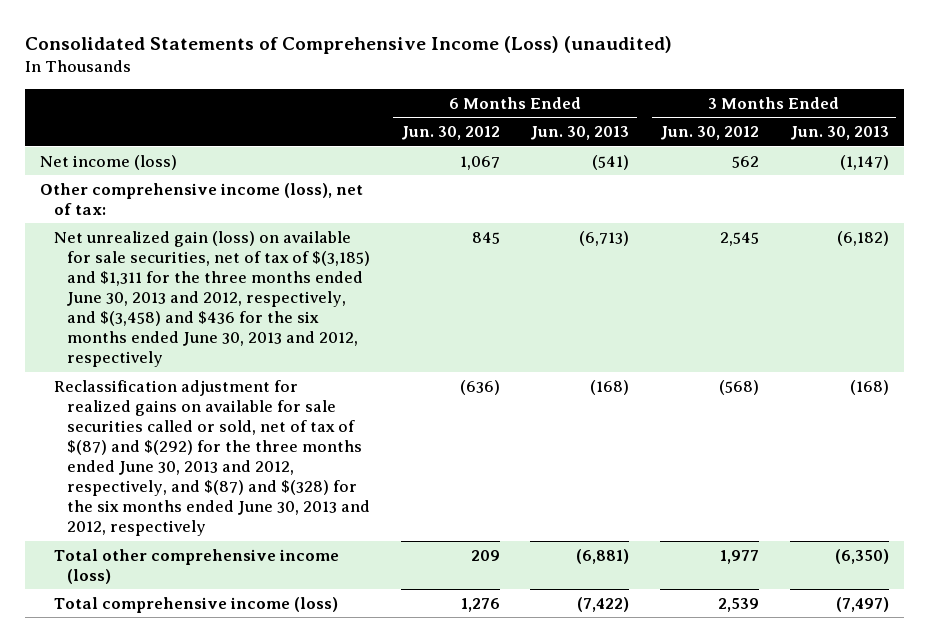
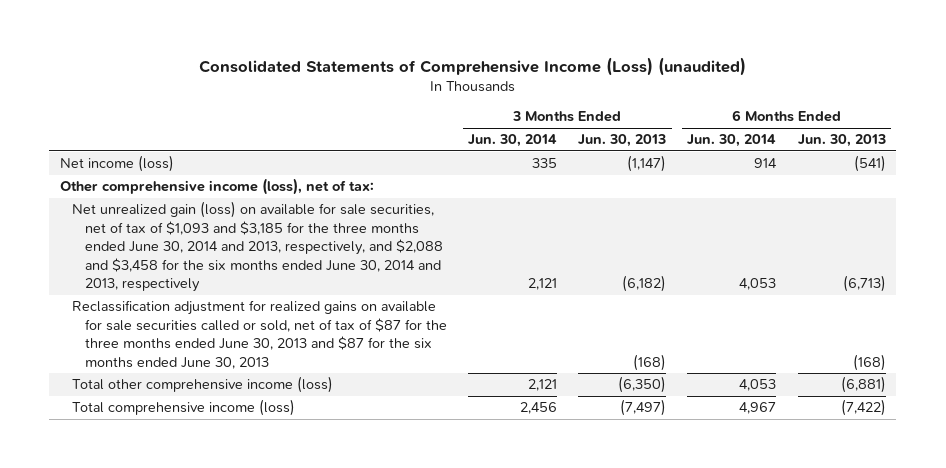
[400,126,500,141] Jun. 30, 2012 -> none
[659,126,759,141] Jun. 30, 2012 -> none
none -> [467,134,557,148] Jun. 30, 2014
none -> [687,134,777,148] Jun. 30, 2014
[53,230,371,367] Net unrealized gain (loss) on available for sale securities, net of tax of $(3,185) and $1,311 for the three months ended June 30, 2013 and 2012, respectively, and $(3,458) and $436 for the six months ended June 30, 2013 and 2012, respectively -> [72,201,443,293] Net unrealized gain (loss) on available for sale securities, net of tax of $1,093 and $3,185 for the three months ended June 30, 2014 and 2013, respectively, and $2,088 and $3,458 for the six months ended June 30, 2014 and 2013, respectively
[53,379,371,536] Reclassification adjustment for realized gains on available for sale securities called or sold, net of tax of $(87) and $(292) for the three months ended June 30, 2013 and 2012, respectively, and $(87) and $(328) for the six months ended June 30, 2013 and 2012, respectively -> [72,300,447,369] Reclassification adjustment for realized gains on available for sale securities called or sold, net of tax of $87 for the three months ended June 30, 2013 and $87 for the six months ended June 30, 2013

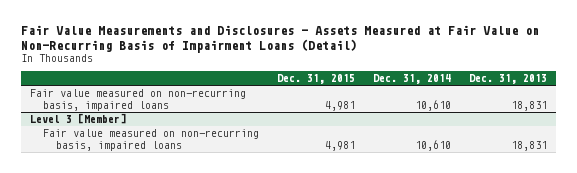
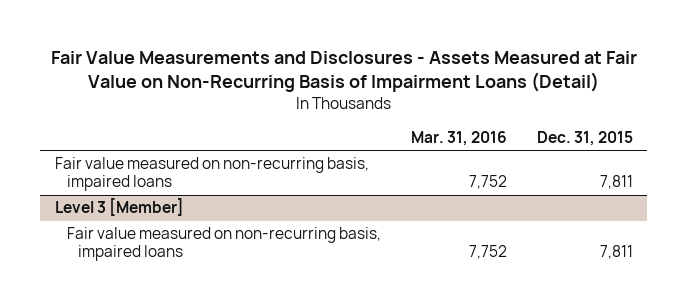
[372,74,451,85] Dec. 31, 2014 -> none
[468,74,547,85] Dec. 31, 2013 -> none
none -> [410,131,507,147] Mar. 31, 2016
[324,100,355,111] 4,981 -> [599,175,633,190] 7,811
[324,140,355,151] 4,981 -> [599,245,633,260] 7,811

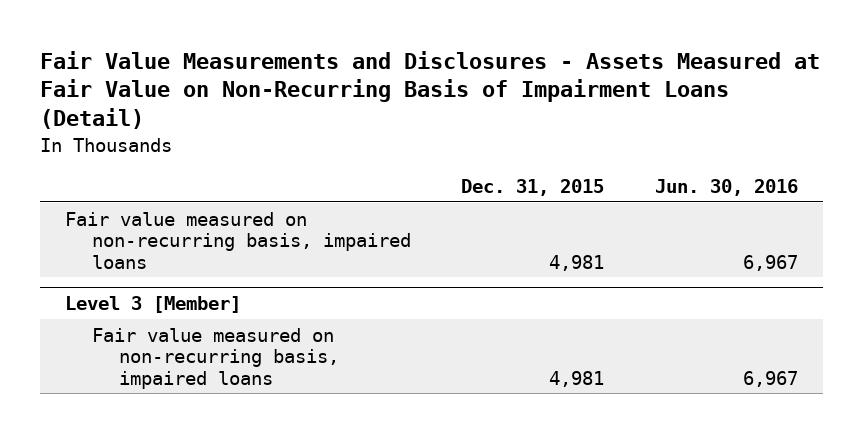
[410,131,507,147] Mar. 31, 2016 -> none
none -> [654,178,798,196] Jun. 30, 2016
[599,175,633,190] 7,811 -> [549,254,605,271] 4,981
[599,245,633,260] 7,811 -> [549,370,605,387] 4,981

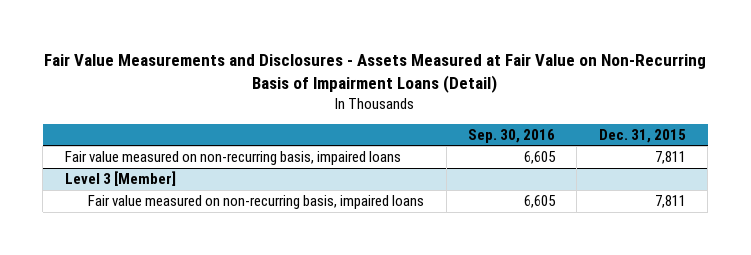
[654,178,798,196] Jun. 30, 2016 -> none
none -> [467,128,555,143] Sep. 30, 2016
[549,254,605,271] 4,981 -> [654,151,686,165] 7,811
[549,370,605,387] 4,981 -> [654,195,686,209] 7,811

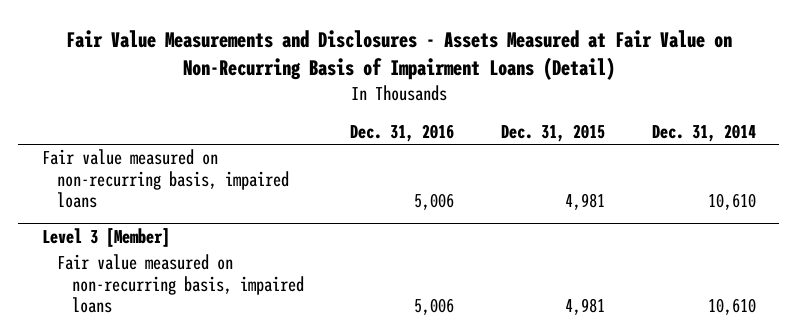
[467,128,555,143] Sep. 30, 2016 -> none
none -> [350,123,455,142] Dec. 31, 2016
none -> [651,123,756,142] Dec. 31, 2014
[654,151,686,165] 7,811 -> [565,192,606,210] 4,981
[654,195,686,209] 7,811 -> [565,297,606,315] 4,981

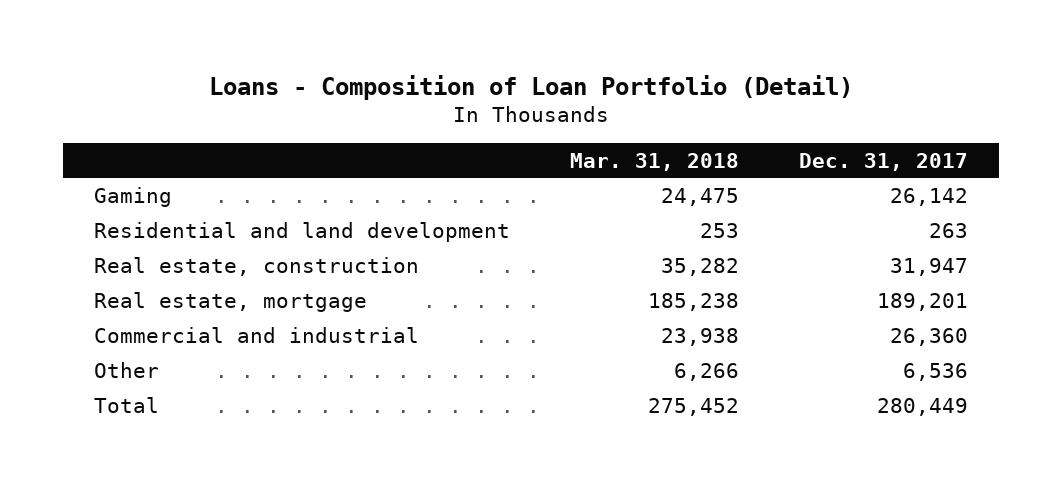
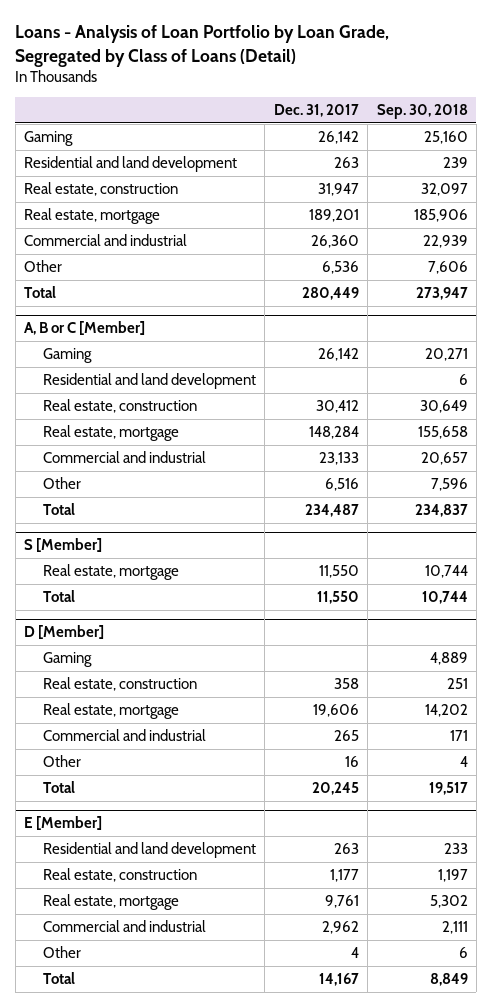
[208,74,853,100] Loans - Composition of Loan Portfolio (Detail) -> [15,25,390,67] Loans - Analysis of Loan Portfolio by Loan Grade, Segregated by Class of Loans (Detail)
[569,152,739,171] Mar. 31, 2018 -> none
none -> [376,104,468,120] Sep. 30, 2018
none -> [23,321,145,336] A, B or C [Member]
none -> [42,348,92,364] Gaming
none -> [42,373,256,390] Residential and land development
none -> [42,399,197,414] Real estate, construction
none -> [42,425,179,442] Real estate, mortgage
none -> [42,451,206,464] Commercial and industrial
none -> [42,477,81,490] Other
none -> [42,503,75,516] Total
none -> [23,538,102,553] S [Member]
none -> [42,564,179,581] Real estate, mortgage
none -> [42,590,75,603] Total
none -> [23,625,104,640] D [Member]
none -> [42,652,92,668] Gaming
none -> [42,677,197,692] Real estate, construction
none -> [42,703,179,720] Real estate, mortgage
none -> [42,729,206,742] Commercial and industrial
none -> [42,755,81,768] Other
none -> [42,781,75,794] Total
none -> [23,816,102,831] E [Member]
none -> [42,842,256,859] Residential and land development
none -> [42,868,197,883] Real estate, construction
none -> [42,894,179,911] Real estate, mortgage
none -> [42,920,206,933] Commercial and industrial
none -> [42,946,81,959] Other
none -> [42,972,75,985] Total

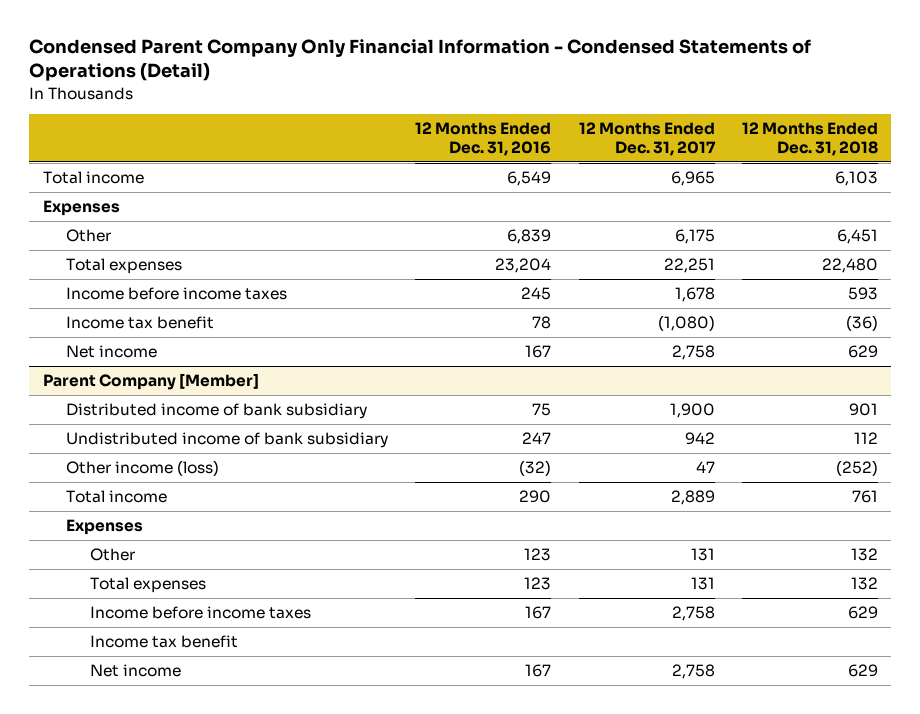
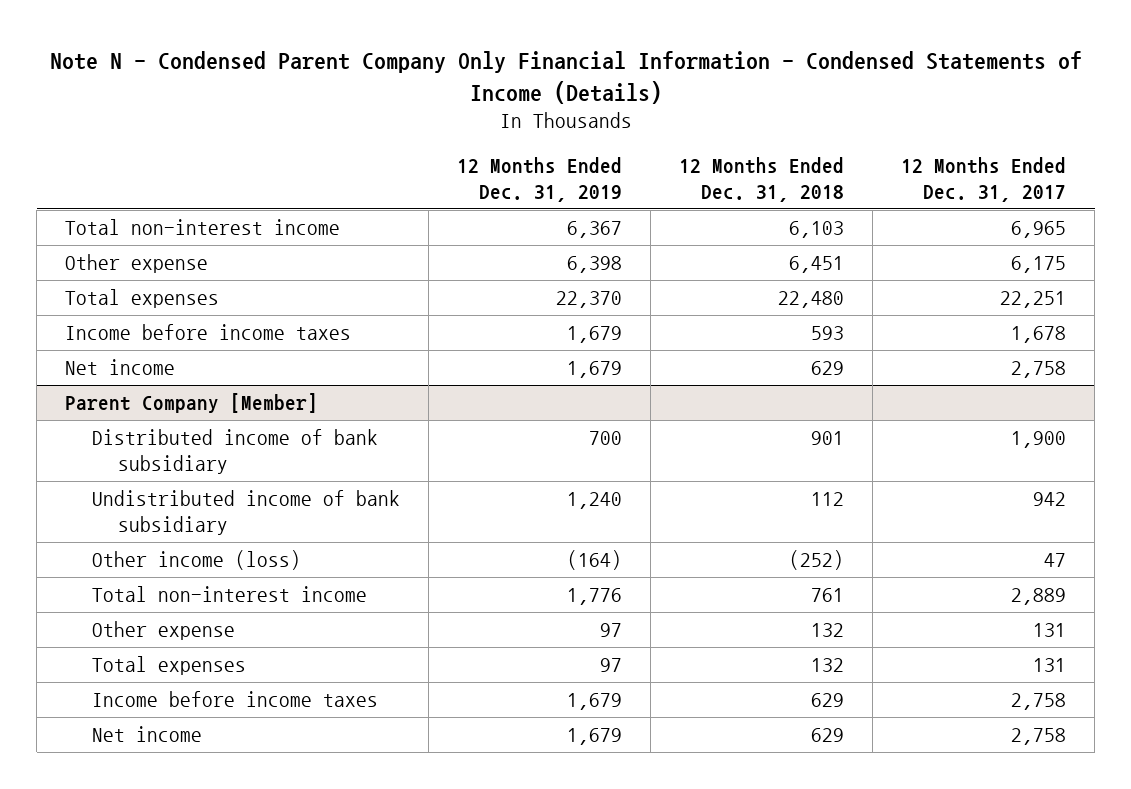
[29,39,812,82] Condensed Parent Company Only Financial Information - Condensed Statements of Operations (Detail) -> [49,51,1082,104] Note N - Condensed Parent Company Only Financial Information - Condensed Statements of Income (Details)
[415,122,552,156] 12 Months Ended Dec. 31, 2016 -> none
none -> [456,156,622,202] 12 Months Ended Dec. 31, 2019
[42,200,120,217] Expenses -> none
[42,171,144,185] Total income -> [65,219,341,236] Total non-interest income
[66,229,112,243] Other -> [65,254,209,274] Other expense
[66,316,215,330] Income tax benefit -> none
[66,519,144,536] Expenses -> none
[66,490,168,504] Total income -> [91,586,367,603] Total non-interest income
[89,548,135,562] Other -> [91,621,235,641] Other expense
[89,635,238,649] Income tax benefit -> none

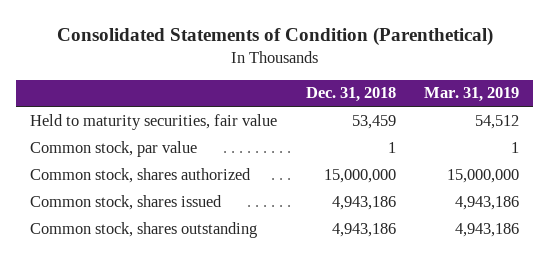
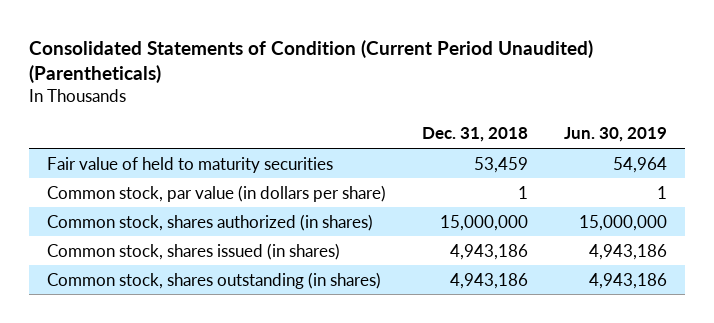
[56,27,493,47] Consolidated Statements of Condition (Parenthetical) -> [28,39,593,84] Consolidated Statements of Condition (Current Period Unaudited) (Parentheticals)
[423,87,519,103] Mar. 31, 2019 -> none
none -> [563,127,667,143] Jun. 30, 2019
[30,113,278,130] Held to maturity securities, fair value -> [46,156,333,173] Fair value of held to maturity securities
[30,140,198,157] Common stock, par value -> [46,184,386,202] Common stock, par value (in dollars per share)
[30,167,252,183] Common stock, shares authorized -> [46,213,373,231] Common stock, shares authorized (in shares)
[30,194,223,210] Common stock, shares issued -> [46,242,340,260] Common stock, shares issued (in shares)
[30,221,258,238] Common stock, shares outstanding -> [46,271,381,289] Common stock, shares outstanding (in shares)

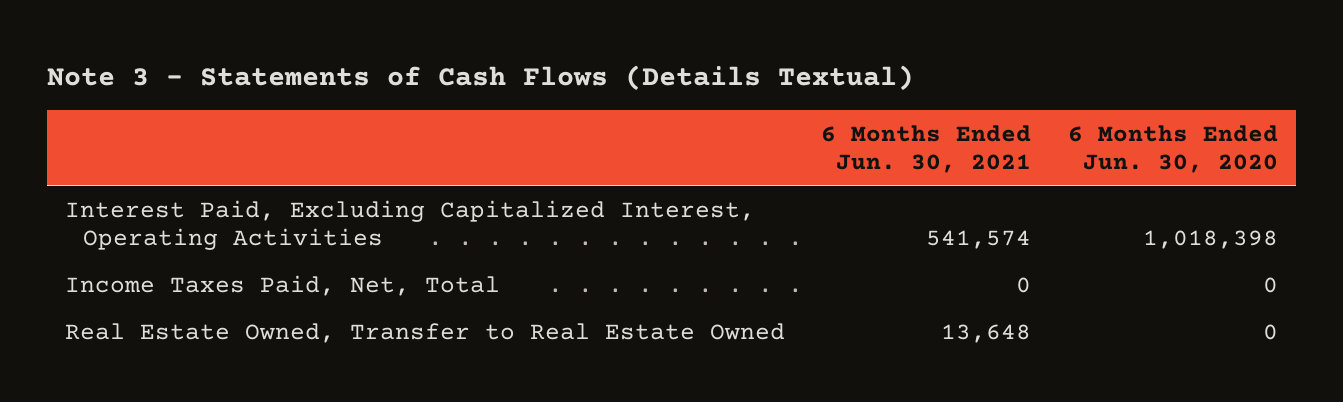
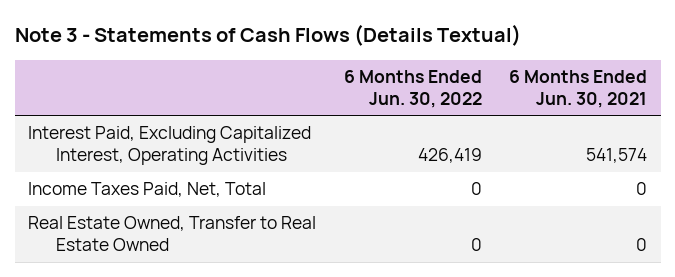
[1067,124,1278,173] 6 Months Ended Jun. 30, 2020 -> none
none -> [343,69,482,108] 6 Months Ended Jun. 30, 2022
[941,323,1032,343] 13,648 -> [635,238,647,252] 0

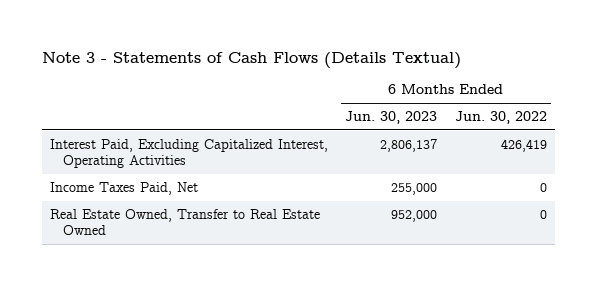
[508,69,647,108] 6 Months Ended Jun. 30, 2021 -> none
none -> [345,111,438,125] Jun. 30, 2023
[28,182,267,198] Income Taxes Paid, Net, Total -> [50,182,199,196] Income Taxes Paid, Net

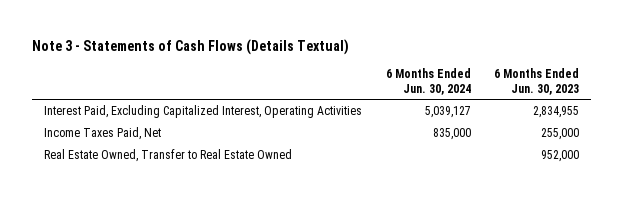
[454,111,547,125] Jun. 30, 2022 -> none
none -> [385,68,471,95] 6 Months Ended Jun. 30, 2024
[380,139,438,153] 2,806,137 -> [533,106,580,119] 2,834,955

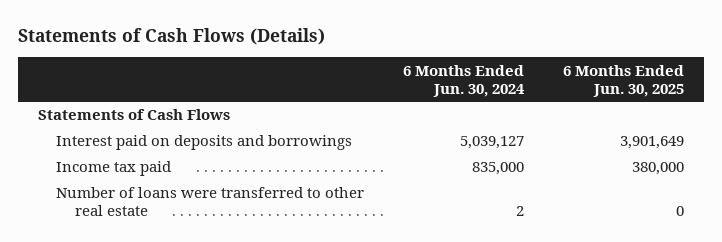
[31,38,349,55] Note 3 - Statements of Cash Flows (Details Textual) -> [18,28,326,46] Statements of Cash Flows (Details)
[494,68,580,95] 6 Months Ended Jun. 30, 2023 -> none
none -> [563,64,685,97] 6 Months Ended Jun. 30, 2025
[43,149,292,163] Real Estate Owned, Transfer to Real Estate Owned -> none
none -> [37,109,230,121] Statements of Cash Flows
[43,105,362,119] Interest Paid, Excluding Capitalized Interest, Operating Activities -> [56,135,353,151] Interest paid on deposits and borrowings
[43,127,161,141] Income Taxes Paid, Net -> [56,161,172,177] Income tax paid
none -> [56,187,365,217] Number of loans were transferred to other real estate

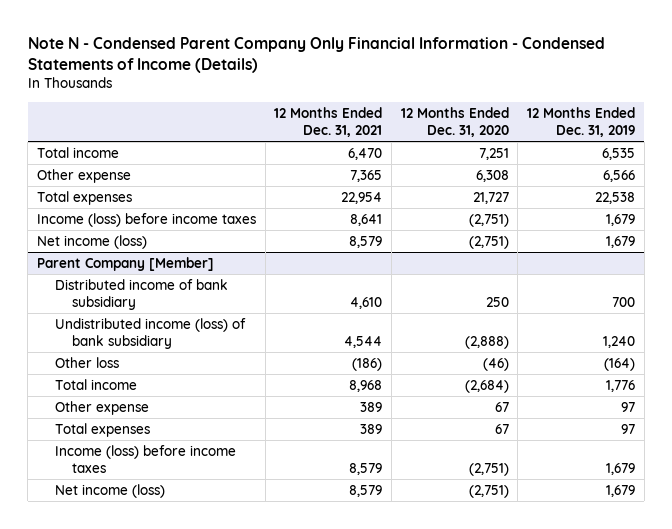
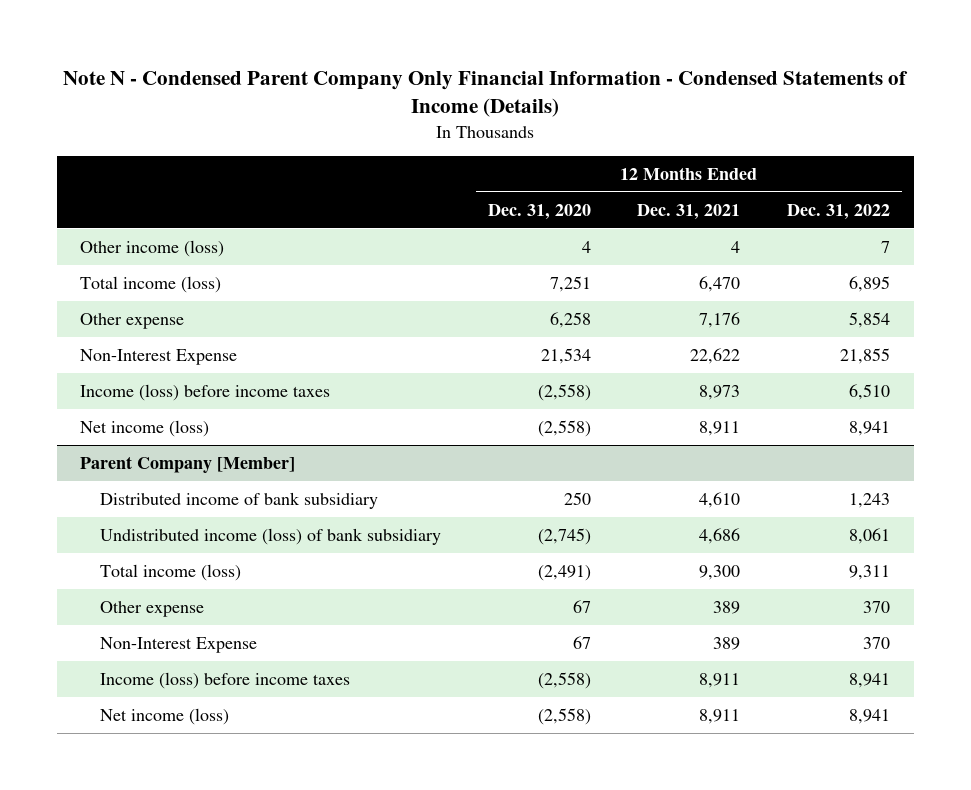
[526,106,635,138] 12 Months Ended Dec. 31, 2019 -> none
none -> [787,203,891,220] Dec. 31, 2022
[36,190,132,205] Total expenses -> none
none -> [80,239,225,257] Other income (loss)
[36,146,119,158] Total income -> [80,275,222,293] Total income (loss)
[350,169,383,182] 7,365 -> [699,311,741,328] 7,176
[475,169,509,182] 6,308 -> [549,311,591,328] 6,258
none -> [80,348,238,365] Non-Interest Expense
[350,213,383,226] 8,641 -> [699,384,741,400] 8,973
[468,213,509,227] (2,751) -> [537,383,591,401] (2,558)
[349,235,383,248] 8,579 -> [699,420,741,436] 8,911
[468,235,509,249] (2,751) -> [537,419,591,437] (2,558)
[54,356,119,368] Other loss -> none
[344,336,383,349] 4,544 -> [699,527,741,544] 4,686
[464,336,509,350] (2,888) -> [537,527,591,545] (2,745)
[54,378,137,390] Total income -> [99,563,241,581] Total income (loss)
[349,379,383,392] 8,968 -> [699,564,741,580] 9,300
[464,379,509,393] (2,684) -> [537,564,591,581] (2,491)
[54,422,150,437] Total expenses -> [99,636,257,653] Non-Interest Expense
[349,463,383,476] 8,579 -> [699,672,741,688] 8,911
[468,463,509,477] (2,751) -> [537,671,591,689] (2,558)
[349,484,383,497] 8,579 -> [699,708,741,724] 8,911
[468,484,509,498] (2,751) -> [537,707,591,725] (2,558)

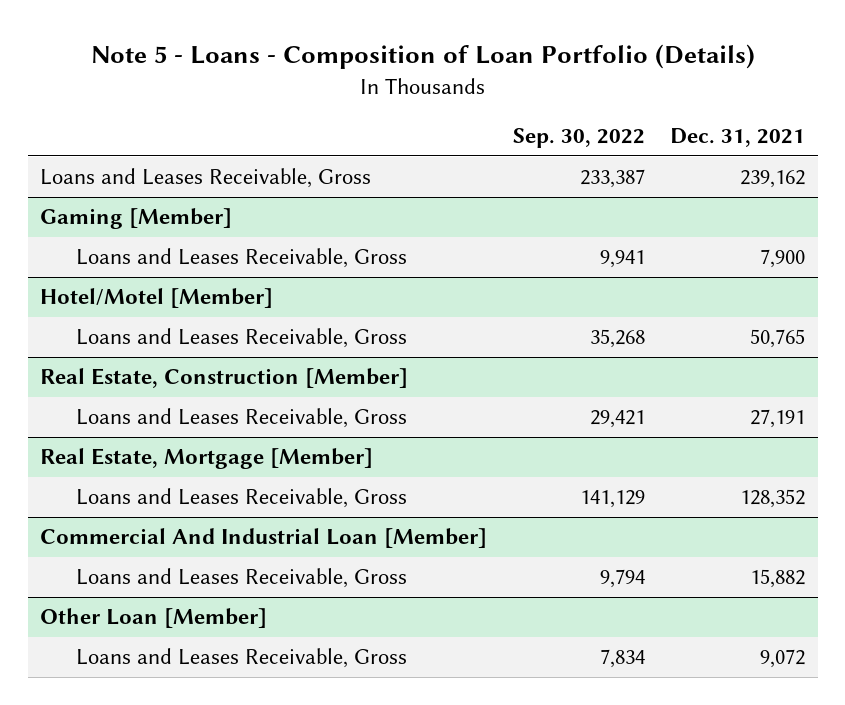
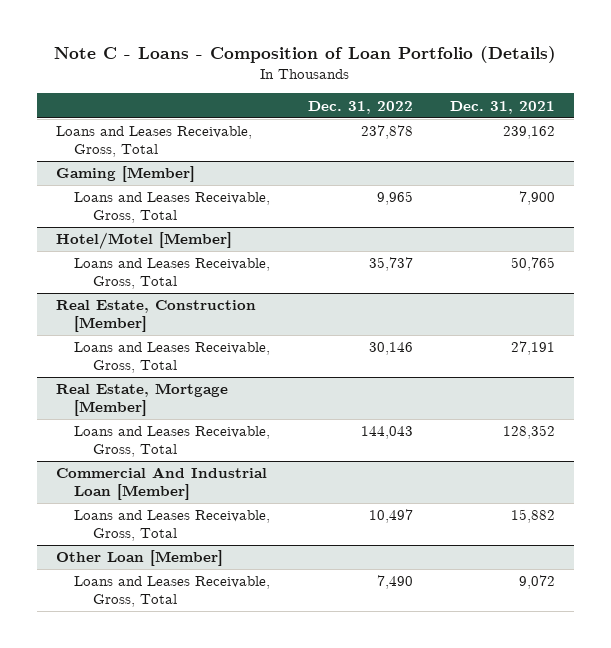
[90,43,755,69] Note 5 - Loans - Composition of Loan Portfolio (Details) -> [54,46,557,64] Note C - Loans - Composition of Loan Portfolio (Details)
[512,128,645,149] Sep. 30, 2022 -> none
none -> [307,100,413,114] Dec. 31, 2022
[40,168,372,189] Loans and Leases Receivable, Gross -> [55,126,252,158] Loans and Leases Receivable, Gross, Total
[76,248,408,269] Loans and Leases Receivable, Gross -> [74,192,271,224] Loans and Leases Receivable, Gross, Total
[76,328,408,349] Loans and Leases Receivable, Gross -> [74,258,271,290] Loans and Leases Receivable, Gross, Total
[76,408,408,429] Loans and Leases Receivable, Gross -> [74,342,271,374] Loans and Leases Receivable, Gross, Total
[76,488,408,509] Loans and Leases Receivable, Gross -> [74,426,271,458] Loans and Leases Receivable, Gross, Total
[76,568,408,589] Loans and Leases Receivable, Gross -> [74,510,271,542] Loans and Leases Receivable, Gross, Total
[76,648,408,669] Loans and Leases Receivable, Gross -> [74,576,271,608] Loans and Leases Receivable, Gross, Total

